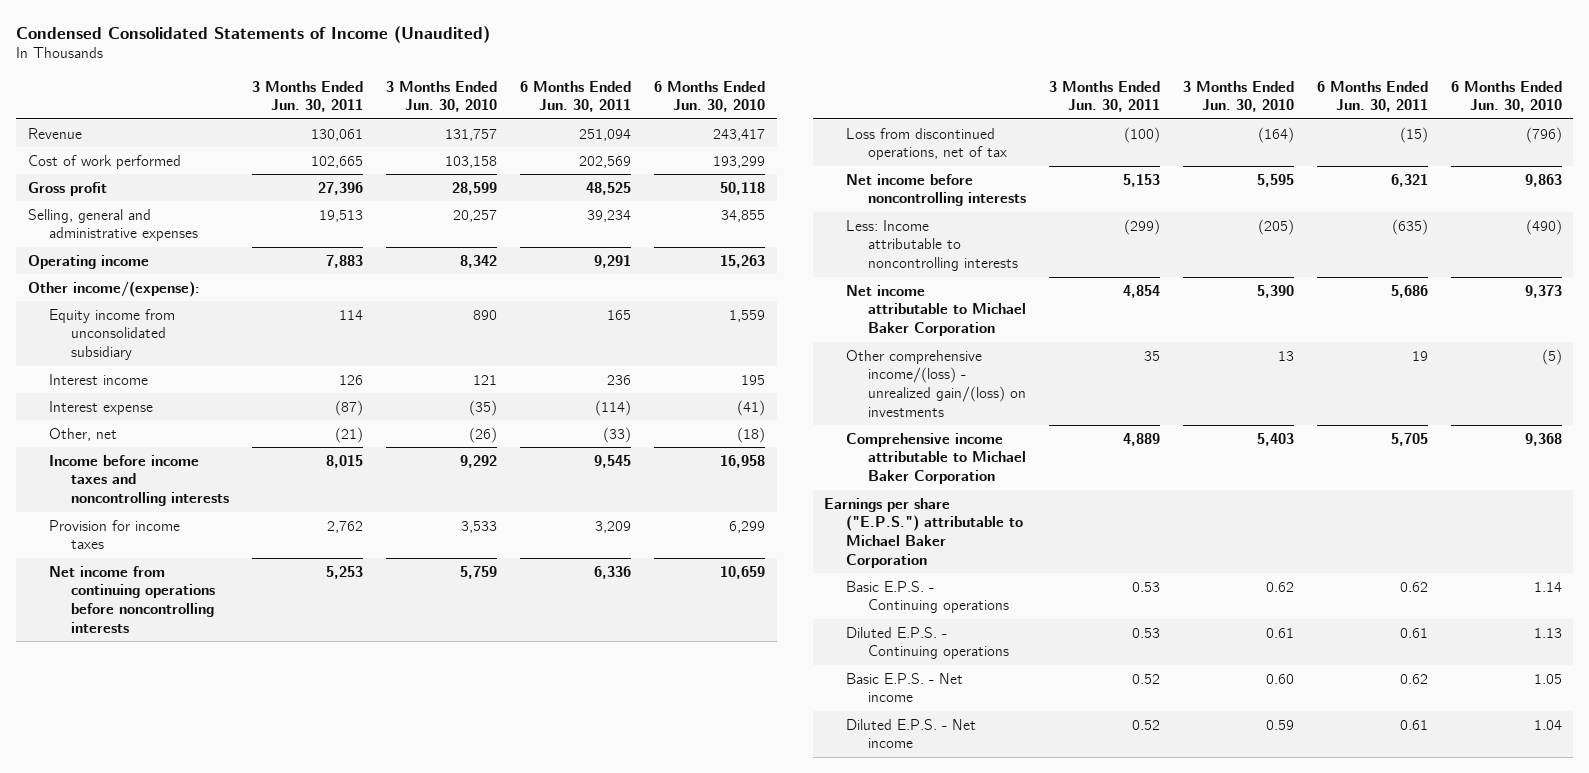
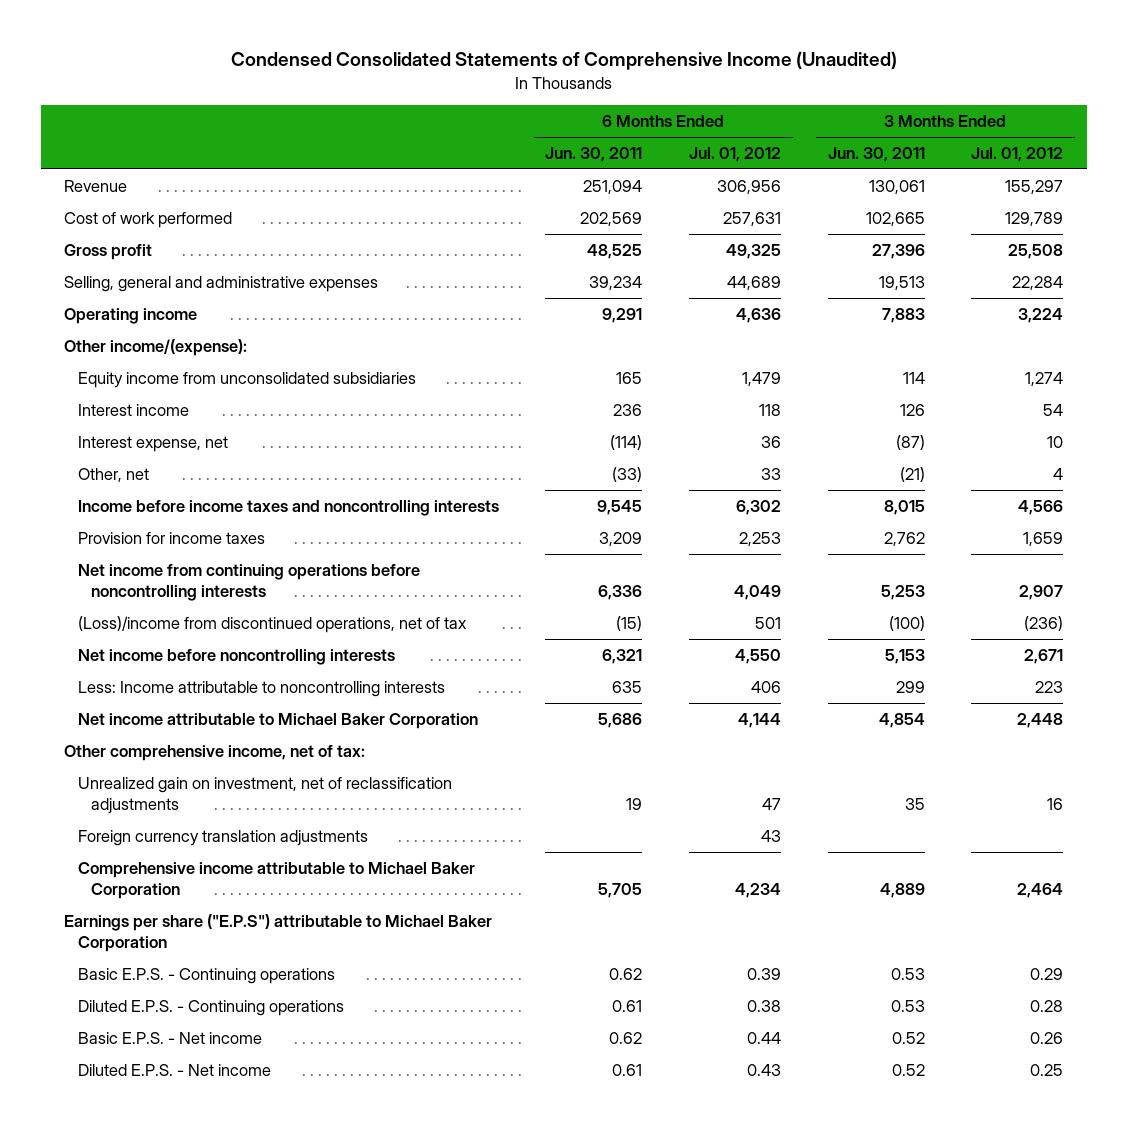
[16,25,491,43] Condensed Consolidated Statements of Income (Unaudited) -> [230,51,897,71] Condensed Consolidated Statements of Comprehensive Income (Unaudited)
[385,80,497,113] 3 Months Ended Jun. 30, 2010 -> none
[653,80,765,113] 6 Months Ended Jun. 30, 2010 -> none
none -> [689,146,782,162] Jul. 01, 2012
none -> [971,146,1064,162] Jul. 01, 2012
[49,308,176,360] Equity income from unconsolidated subsidiary -> [77,371,416,388] Equity income from unconsolidated subsidiaries
[49,400,154,415] Interest expense -> [77,435,228,452] Interest expense, net
[846,127,1007,161] Loss from discontinued operations, net of tax -> [77,615,467,633] (Loss)/income from discontinued operations, net of tax
[1123,218,1160,235] (299) -> [895,680,925,693] 299
[1391,218,1428,235] (635) -> [612,680,643,693] 635
none -> [63,744,365,761] Other comprehensive income, net of tax:
[846,349,1026,417] Other comprehensive income/(loss) - unrealized gain/(loss) on investments -> [77,776,452,815] Unrealized gain on investment, net of reclassification adjustments
none -> [77,829,368,846] Foreign currency translation adjustments
[824,497,1024,568] Earnings per share ("E.P.S.") attributable to Michael Baker Corporation -> [63,913,492,953] Earnings per share ("E.P.S") attributable to Michael Baker Corporation

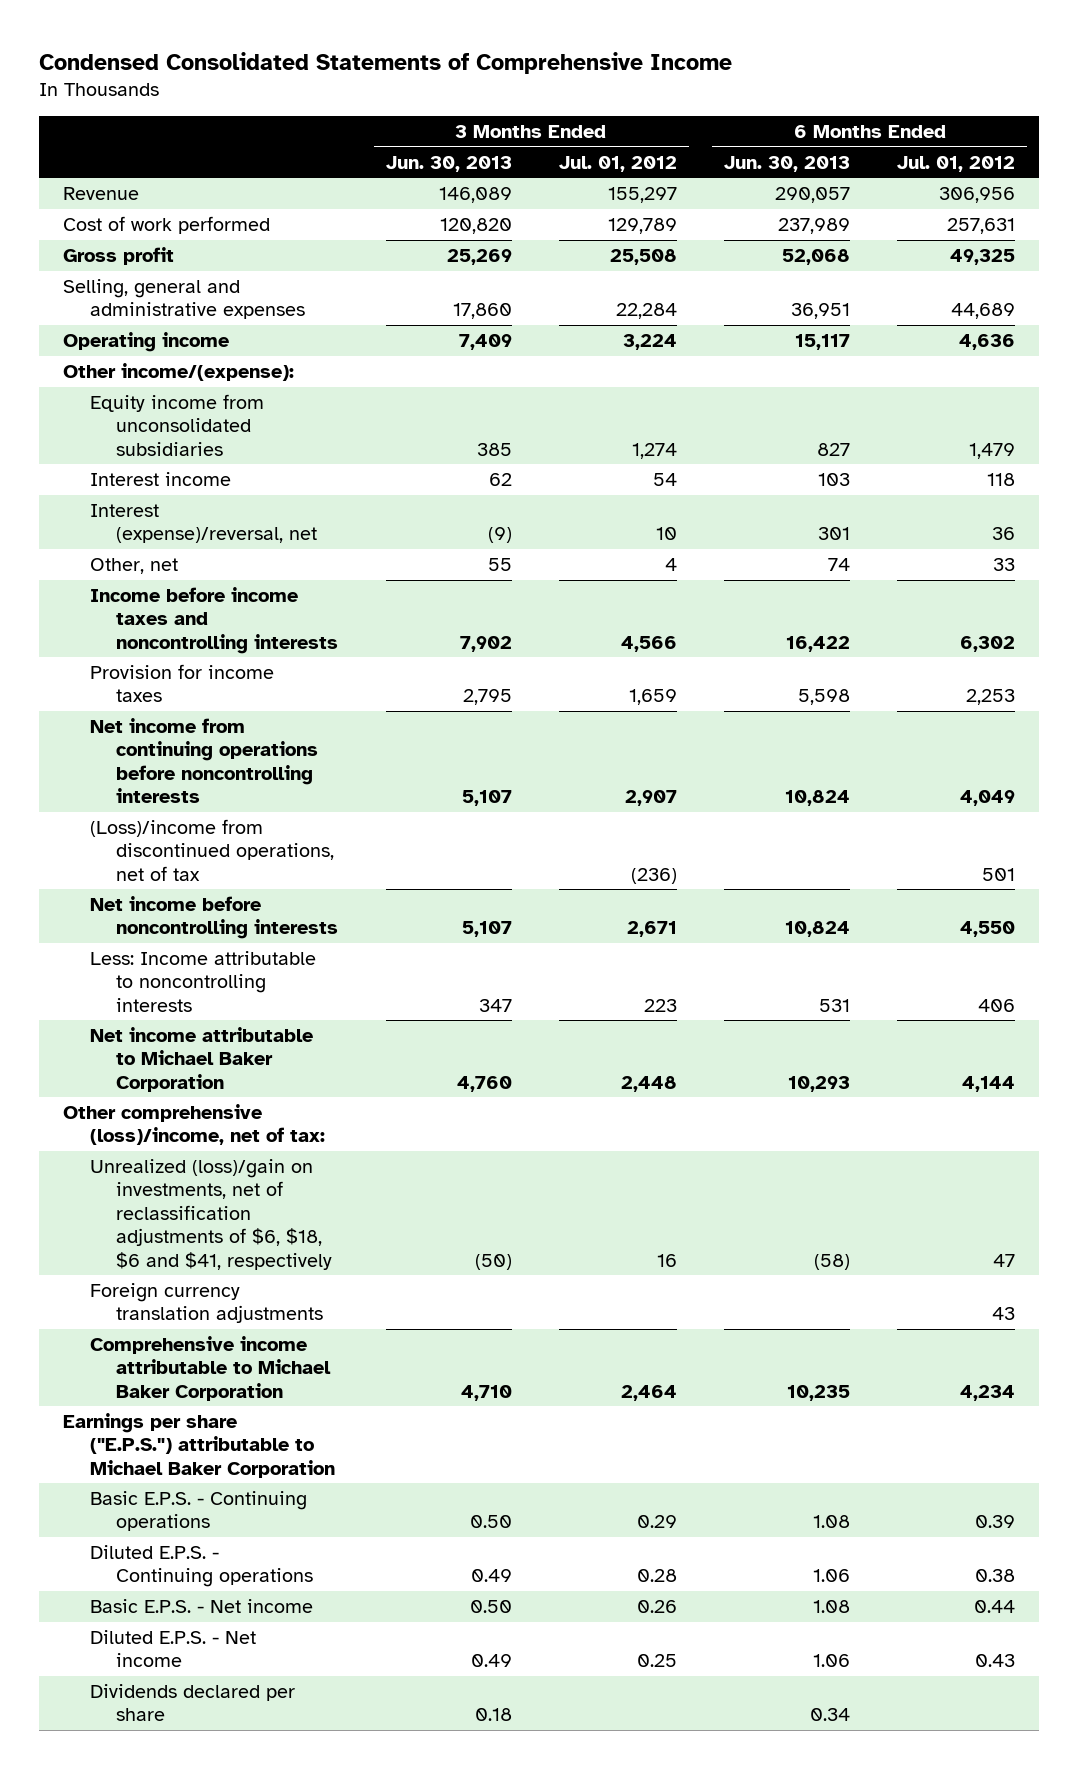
[230,51,897,71] Condensed Consolidated Statements of Comprehensive Income (Unaudited) -> [39,51,733,74] Condensed Consolidated Statements of Comprehensive Income
[545,146,643,162] Jun. 30, 2011 -> none
[827,146,925,162] Jun. 30, 2011 -> none
none -> [385,155,512,172] Jun. 30, 2013
none -> [723,155,850,172] Jun. 30, 2013
[77,435,228,452] Interest expense, net -> [89,503,318,544] Interest (expense)/reversal, net
[63,744,365,761] Other comprehensive income, net of tax: -> [62,1103,325,1146] Other comprehensive (loss)/income, net of tax:
[77,776,452,815] Unrealized gain on investment, net of reclassification adjustments -> [89,1158,333,1270] Unrealized (loss)/gain on investments, net of reclassification adjustments of $6, $18, $6 and $41, respectively
[63,913,492,953] Earnings per share ("E.P.S") attributable to Michael Baker Corporation -> [62,1412,335,1478] Earnings per share ("E.P.S.") attributable to Michael Baker Corporation
none -> [89,1683,295,1722] Dividends declared per share

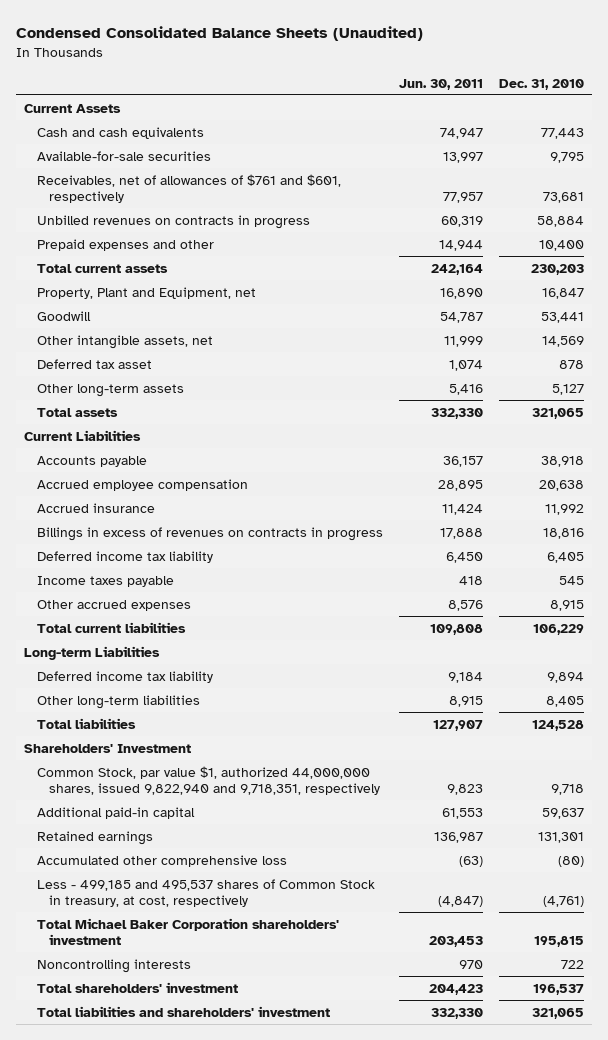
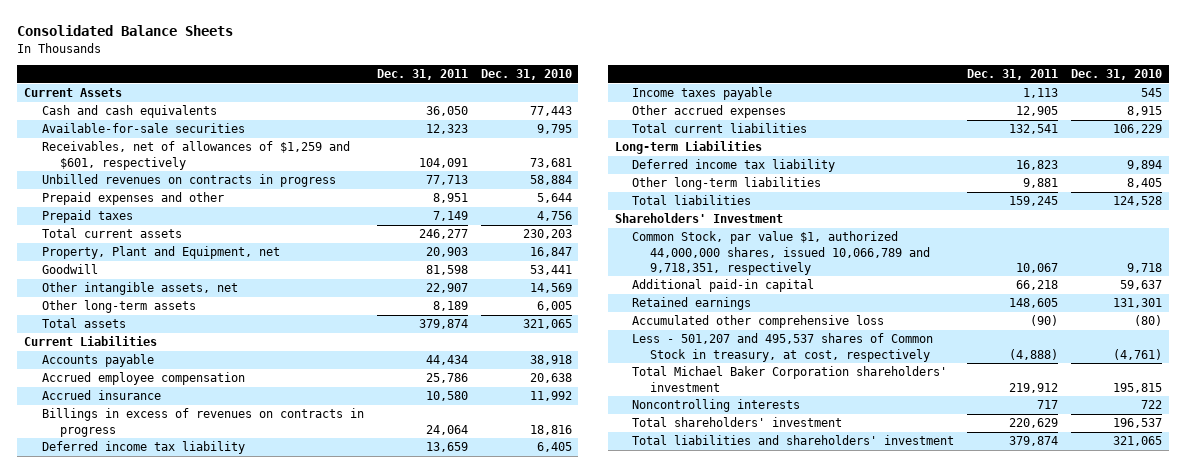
[16,26,424,42] Condensed Consolidated Balance Sheets (Unaudited) -> [17,25,234,37] Consolidated Balance Sheets
[398,78,483,90] Jun. 30, 2011 -> none
none -> [376,69,468,81] Dec. 31, 2011
[36,173,341,204] Receivables, net of allowances of $761 and $601, respectively -> [41,141,350,170] Receivables, net of allowances of $1,259 and $601, respectively
[538,239,584,251] 10,400 -> [536,193,572,204] 5,644
none -> [41,210,133,224] Prepaid taxes
[36,358,152,369] Deferred tax asset -> none
[551,383,584,395] 5,127 -> [536,301,572,312] 6,005
[36,765,381,796] Common Stock, par value $1, authorized 44,000,000 shares, issued 9,822,940 and 9,718,351, respectively -> [632,231,931,275] Common Stock, par value $1, authorized 44,000,000 shares, issued 10,066,789 and 9,718,351, respectively
[36,878,375,908] Less - 499,185 and 495,537 shares of Common Stock in treasury, at cost, respectively -> [632,333,934,362] Less - 501,207 and 495,537 shares of Common Stock in treasury, at cost, respectively

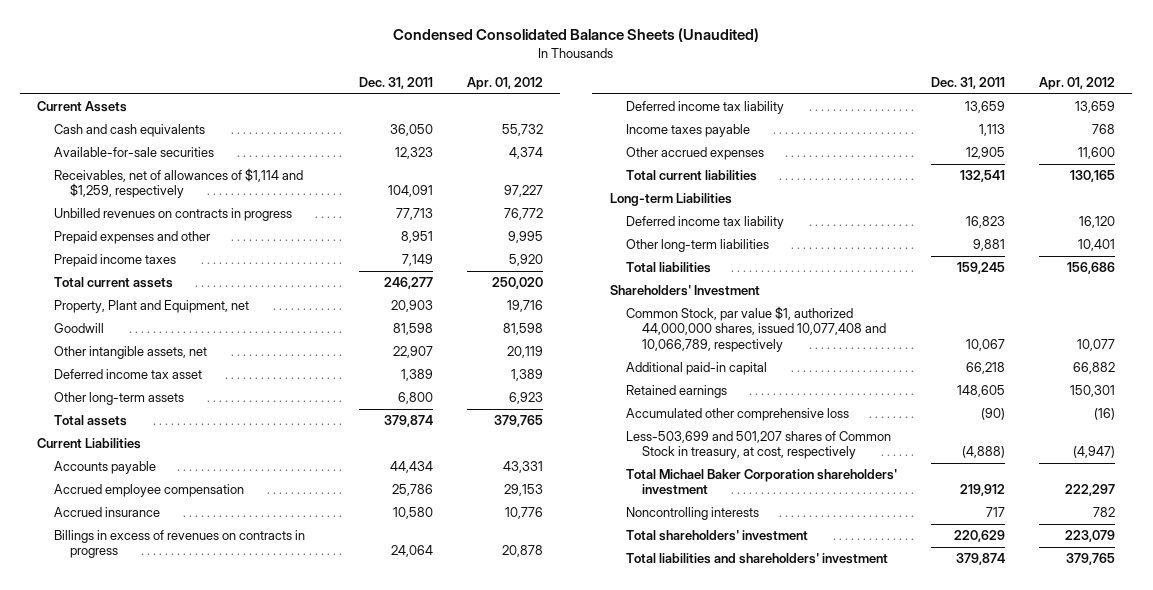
[17,25,234,37] Consolidated Balance Sheets -> [393,28,760,43] Condensed Consolidated Balance Sheets (Unaudited)
[480,69,572,81] Dec. 31, 2010 -> none
none -> [467,76,544,90] Apr. 01, 2012
[41,141,350,170] Receivables, net of allowances of $1,259 and $601, respectively -> [53,168,303,199] Receivables, net of allowances of $1,114 and $1,259, respectively
[41,210,133,224] Prepaid taxes -> [53,254,176,268] Prepaid income taxes
none -> [53,369,202,380] Deferred income tax asset
[432,301,468,312] 8,189 -> [397,392,433,405] 6,800
[632,231,931,275] Common Stock, par value $1, authorized 44,000,000 shares, issued 10,066,789 and 9,718,351, respectively -> [625,306,887,352] Common Stock, par value $1, authorized 44,000,000 shares, issued 10,077,408 and 10,066,789, respectively
[632,333,934,362] Less - 501,207 and 495,537 shares of Common Stock in treasury, at cost, respectively -> [625,431,891,460] Less-503,699 and 501,207 shares of Common Stock in treasury, at cost, respectively

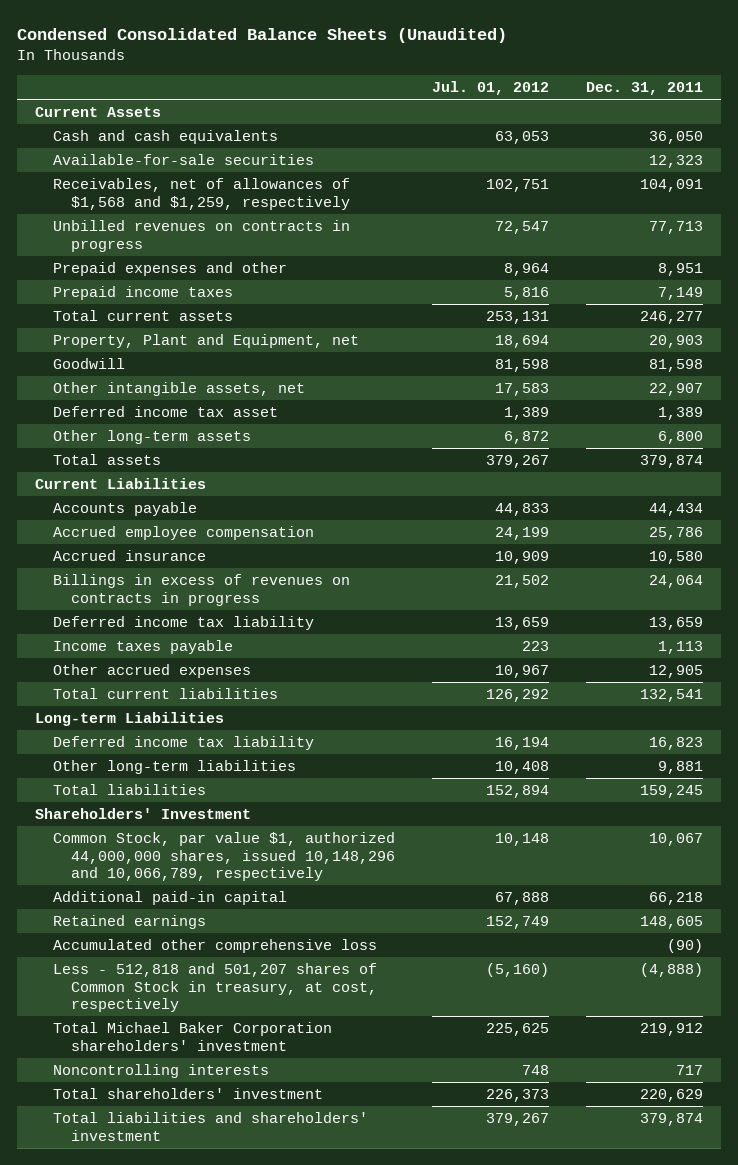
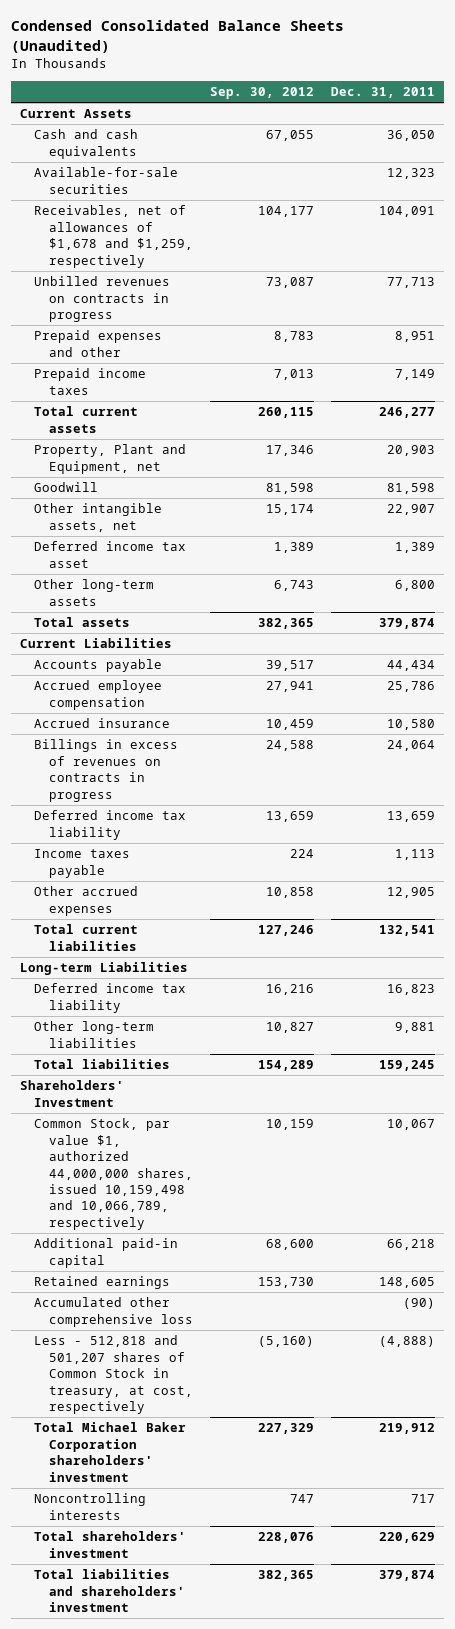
[431,81,549,96] Jul. 01, 2012 -> none
none -> [210,86,315,99] Sep. 30, 2012
[53,177,351,210] Receivables, net of allowances of $1,568 and $1,259, respectively -> [34,205,194,268] Receivables, net of allowances of $1,678 and $1,259, respectively
[53,831,396,882] Common Stock, par value $1, authorized 44,000,000 shares, issued 10,148,296 and 10,066,789, respectively -> [34,1118,194,1230] Common Stock, par value $1, authorized 44,000,000 shares, issued 10,159,498 and 10,066,789, respectively

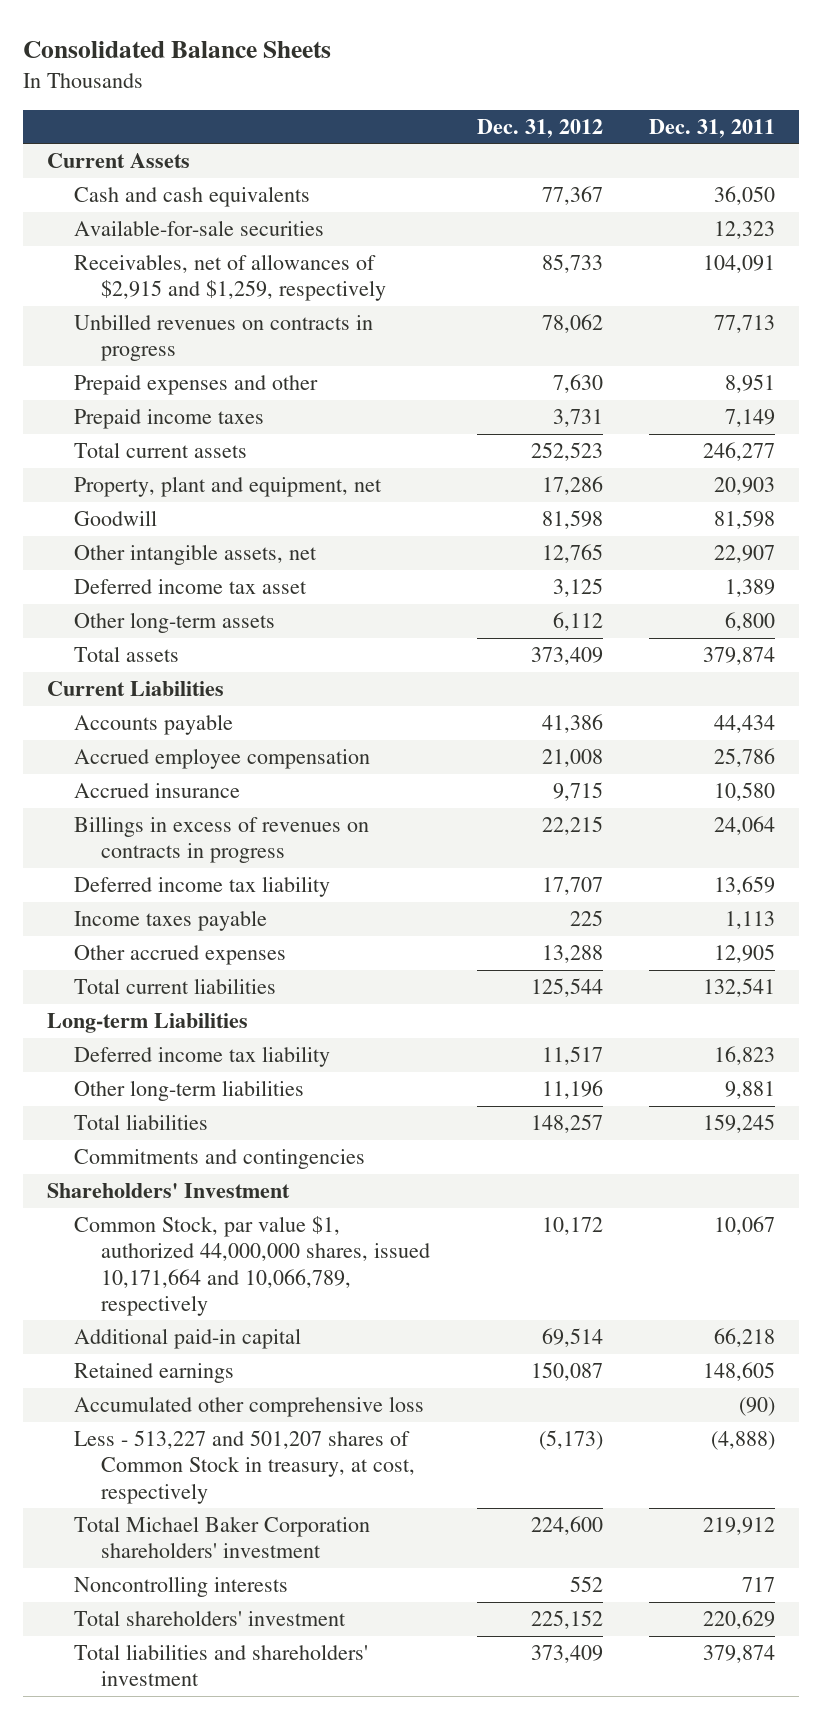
[11,20,345,53] Condensed Consolidated Balance Sheets (Unaudited) -> [23,40,332,58] Consolidated Balance Sheets
[210,86,315,99] Sep. 30, 2012 -> none
none -> [476,118,603,138] Dec. 31, 2012
[34,205,194,268] Receivables, net of allowances of $1,678 and $1,259, respectively -> [73,254,387,302] Receivables, net of allowances of $2,915 and $1,259, respectively
[34,444,187,474] Property, Plant and Equipment, net -> [73,476,382,498] Property, plant and equipment, net
none -> [73,1149,365,1170] Commitments and contingencies
[34,1118,194,1230] Common Stock, par value $1, authorized 44,000,000 shares, issued 10,159,498 and 10,066,789, respectively -> [73,1216,431,1316] Common Stock, par value $1, authorized 44,000,000 shares, issued 10,171,664 and 10,066,789, respectively
[34,1335,194,1414] Less - 512,818 and 501,207 shares of Common Stock in treasury, at cost, respectively -> [73,1430,416,1504] Less - 513,227 and 501,207 shares of Common Stock in treasury, at cost, respectively

